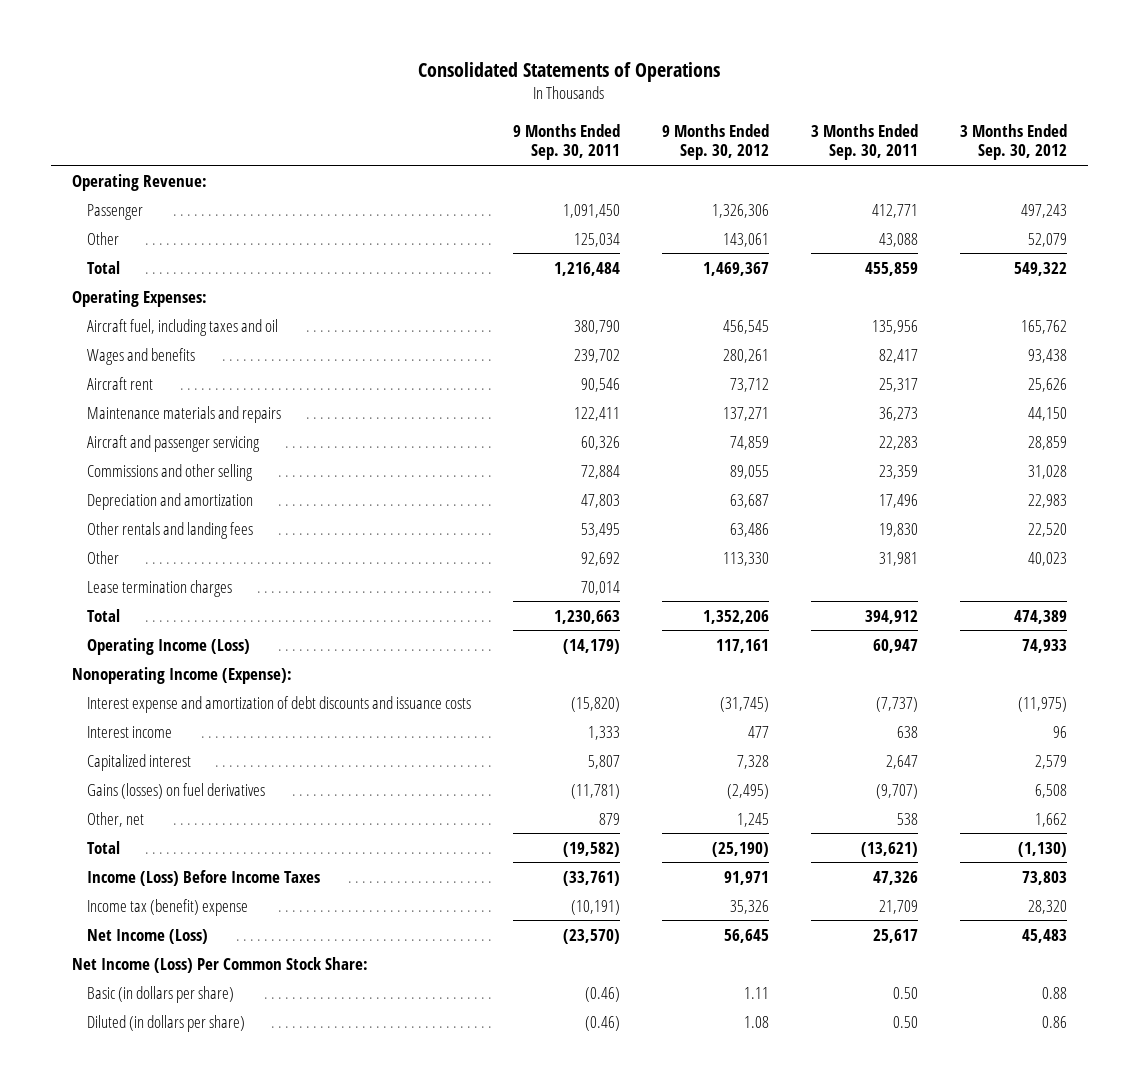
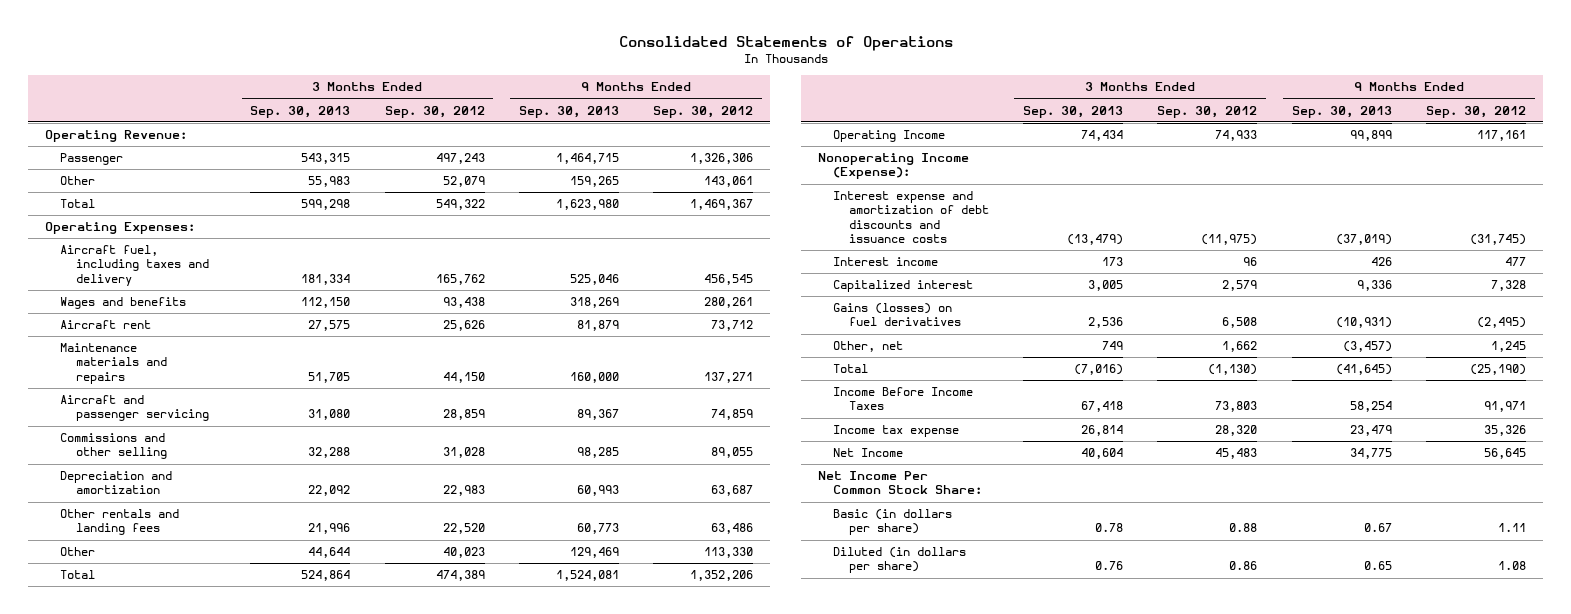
[512,123,620,161] 9 Months Ended Sep. 30, 2011 -> none
[810,123,918,161] 3 Months Ended Sep. 30, 2011 -> none
none -> [250,105,351,118] Sep. 30, 2013
none -> [518,105,619,118] Sep. 30, 2013
[87,318,279,336] Aircraft fuel, including taxes and oil -> [60,245,209,286] Aircraft fuel, including taxes and delivery
[87,579,233,597] Lease termination charges -> none
[87,637,251,655] Operating Income (Loss) -> [833,130,946,143] Operating Income
[87,869,321,886] Income (Loss) Before Income Taxes -> [833,387,974,411] Income Before Income Taxes
[87,898,249,916] Income tax (benefit) expense -> [833,425,960,438] Income tax expense
[87,928,209,944] Net Income (Loss) -> [833,448,904,458] Net Income
[71,956,368,973] Net Income (Loss) Per Common Stock Share: -> [817,471,983,495] Net Income Per Common Stock Share:

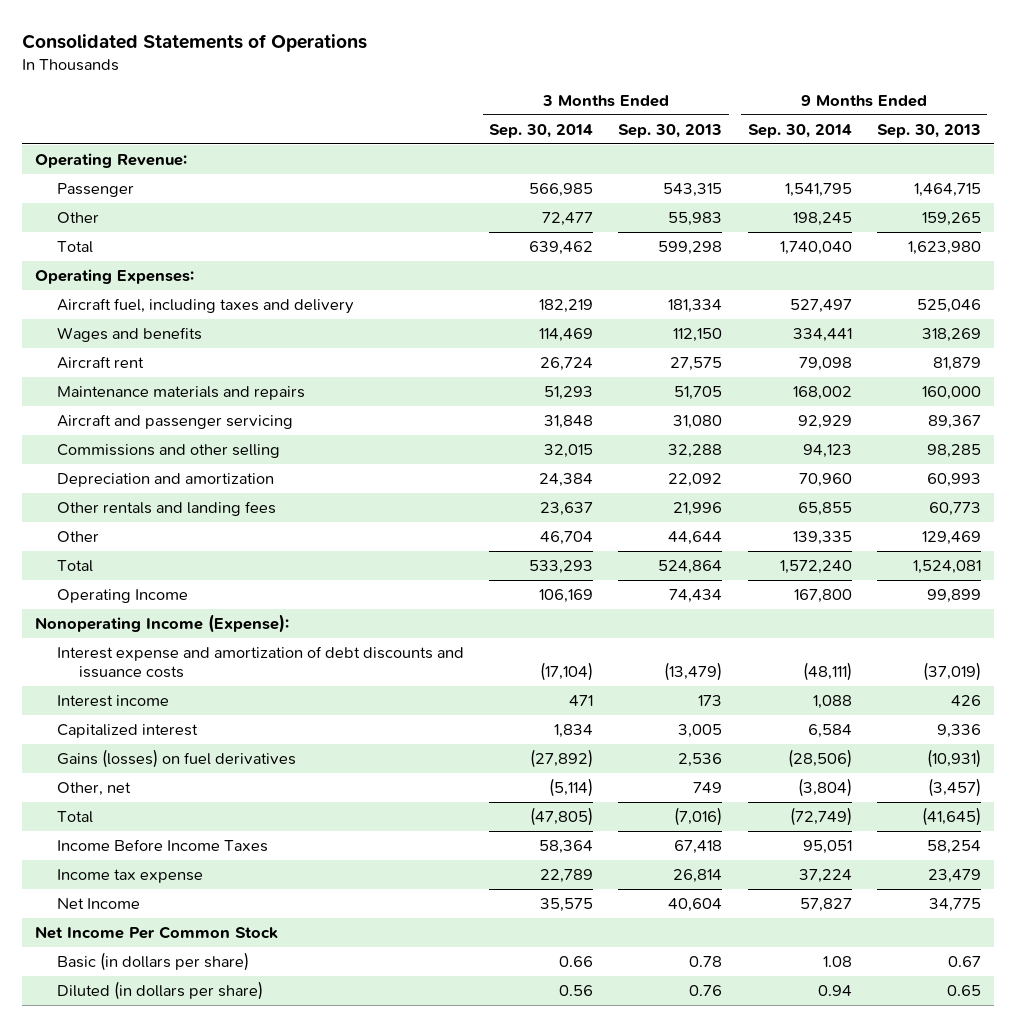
[384,105,485,118] Sep. 30, 2012 -> none
[653,105,754,118] Sep. 30, 2012 -> none
none -> [488,123,593,138] Sep. 30, 2014
none -> [747,123,852,138] Sep. 30, 2014
[817,471,983,495] Net Income Per Common Stock Share: -> [34,925,278,939] Net Income Per Common Stock

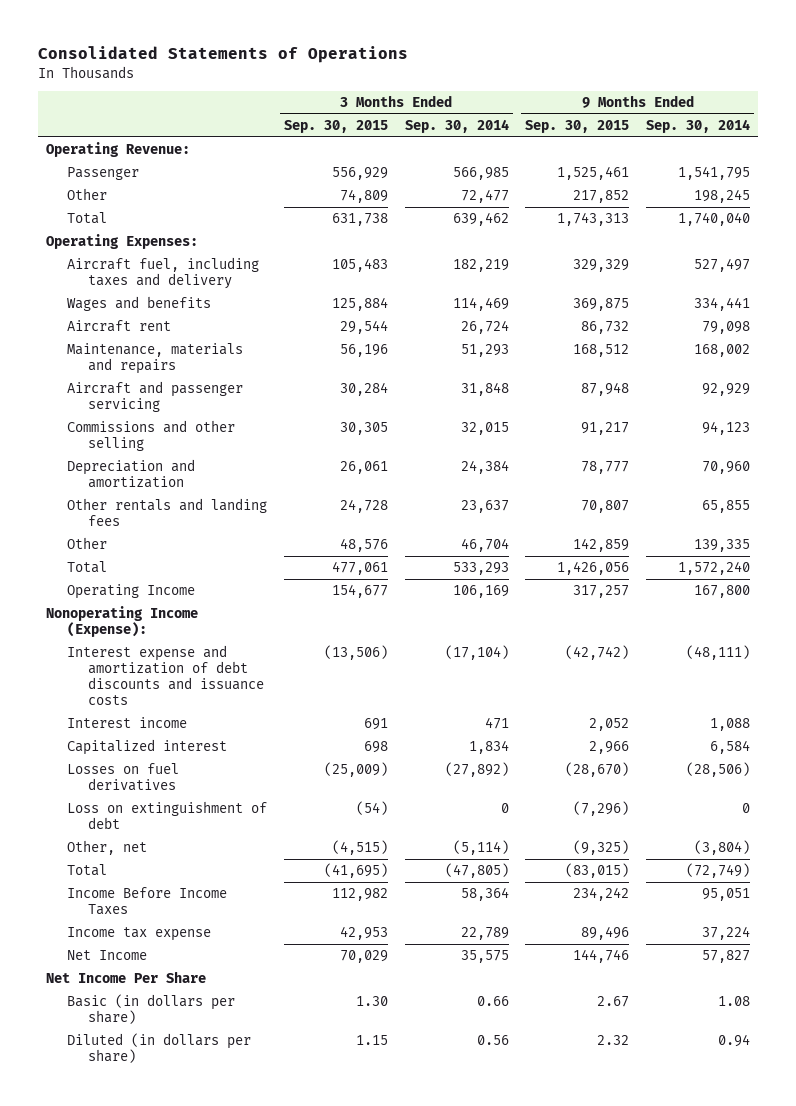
[618,123,723,138] Sep. 30, 2013 -> none
[876,123,981,138] Sep. 30, 2013 -> none
none -> [283,120,388,134] Sep. 30, 2015
none -> [525,120,630,134] Sep. 30, 2015
[56,385,305,400] Maintenance materials and repairs -> [67,343,244,375] Maintenance, materials and repairs
[56,748,296,768] Gains (losses) on fuel derivatives -> [67,763,180,792] Losses on fuel derivatives
none -> [67,801,268,830] Loss on extinguishment of debt
[34,925,278,939] Net Income Per Common Stock -> [46,971,207,984] Net Income Per Share

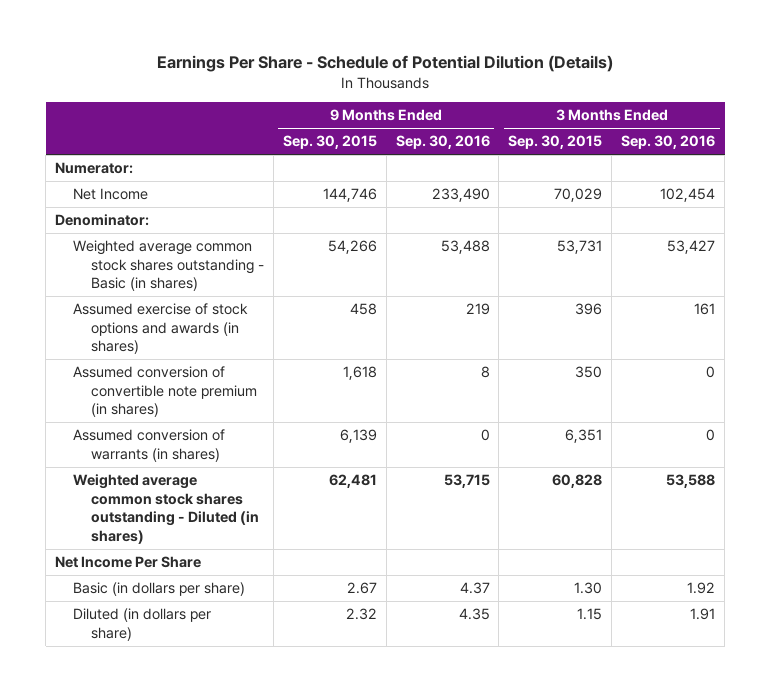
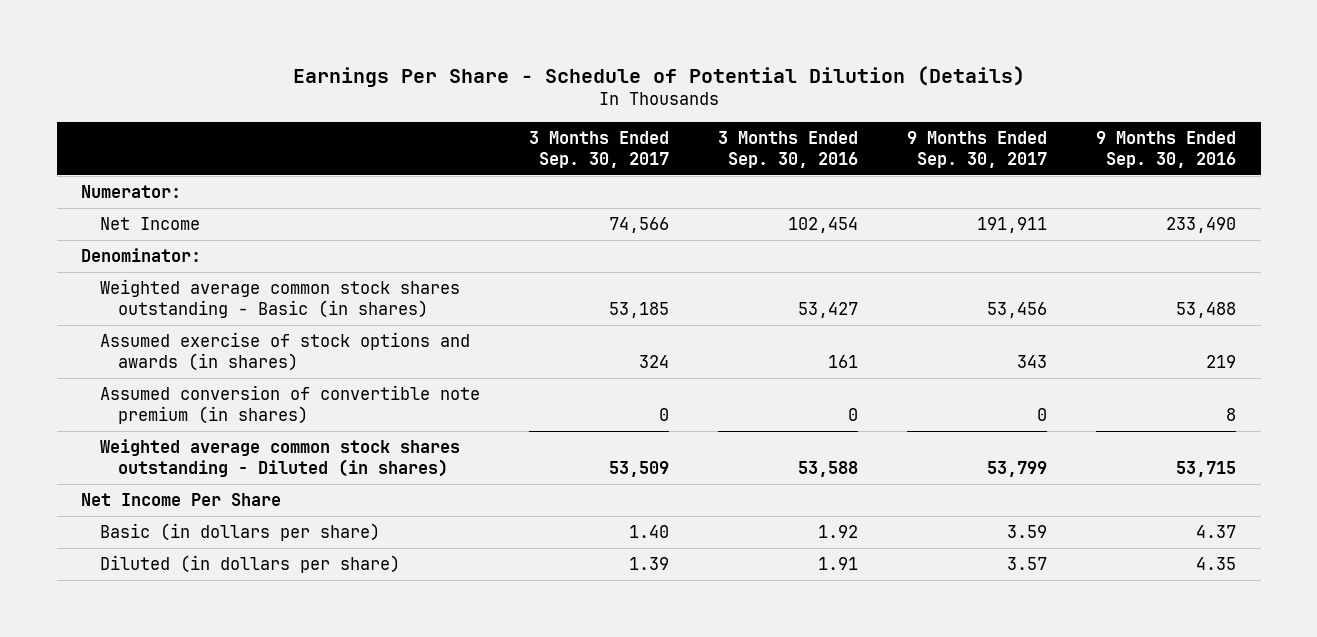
[282,135,377,150] Sep. 30, 2015 -> none
[508,135,603,150] Sep. 30, 2015 -> none
none -> [528,130,669,169] 3 Months Ended Sep. 30, 2017
none -> [907,130,1048,169] 9 Months Ended Sep. 30, 2017
[72,429,225,462] Assumed conversion of warrants (in shares) -> none

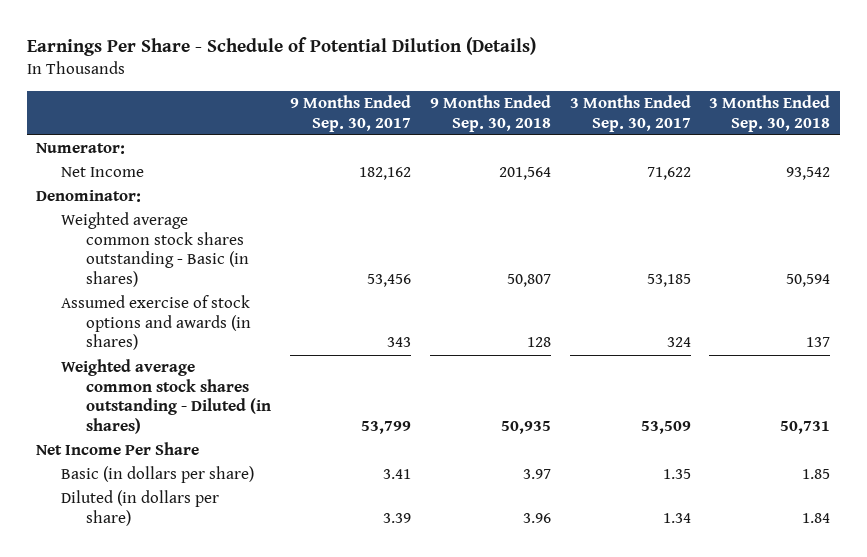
[717,130,858,169] 3 Months Ended Sep. 30, 2016 -> none
[1096,130,1237,169] 9 Months Ended Sep. 30, 2016 -> none
none -> [429,94,551,132] 9 Months Ended Sep. 30, 2018
none -> [709,94,831,132] 3 Months Ended Sep. 30, 2018
[608,216,669,233] 74,566 -> [646,167,691,181] 71,622
[977,216,1048,233] 191,911 -> [358,167,411,181] 182,162
[99,384,480,425] Assumed conversion of convertible note premium (in shares) -> none
[628,524,669,538] 1.40 -> [662,469,691,480] 1.35
[1007,524,1048,538] 3.59 -> [382,469,411,480] 3.41
[628,556,669,570] 1.39 -> [662,512,691,523] 1.34
[1007,556,1048,570] 3.57 -> [382,512,411,523] 3.39

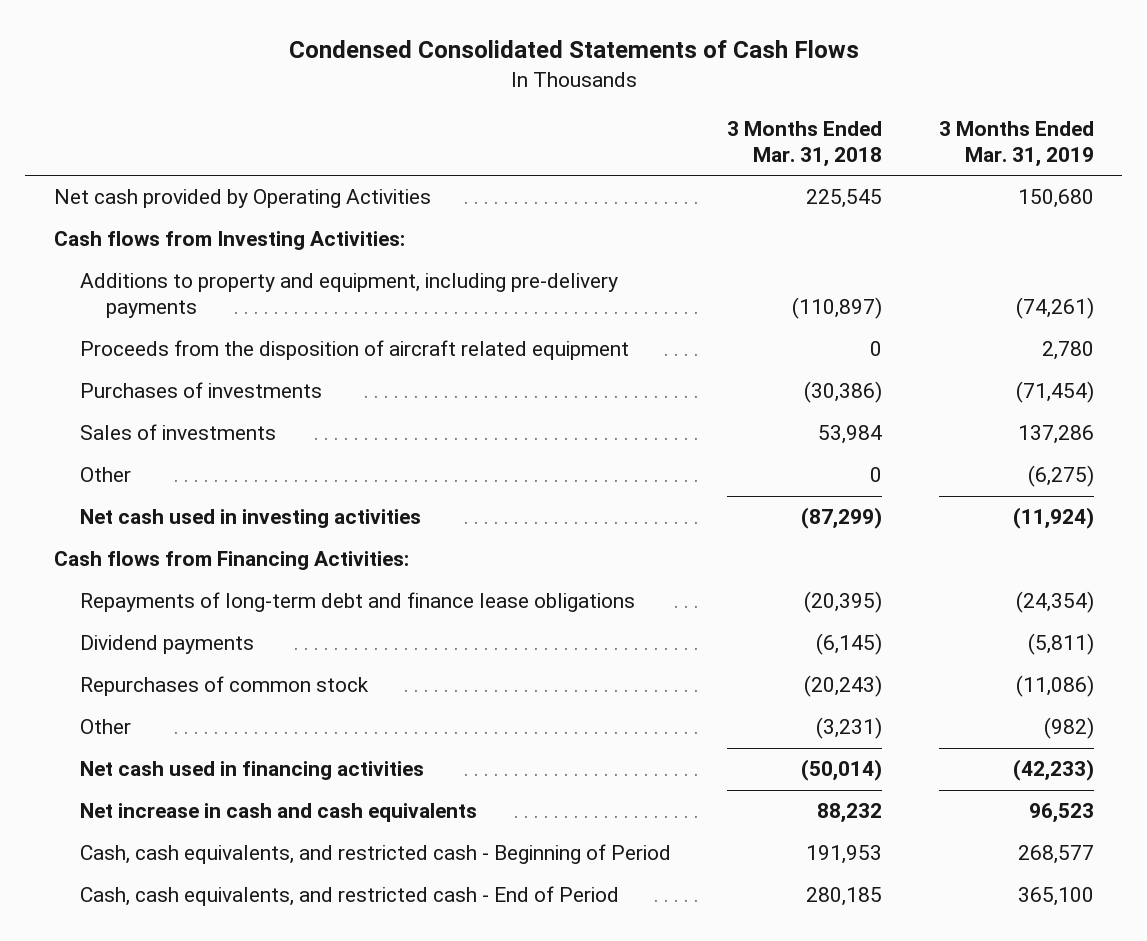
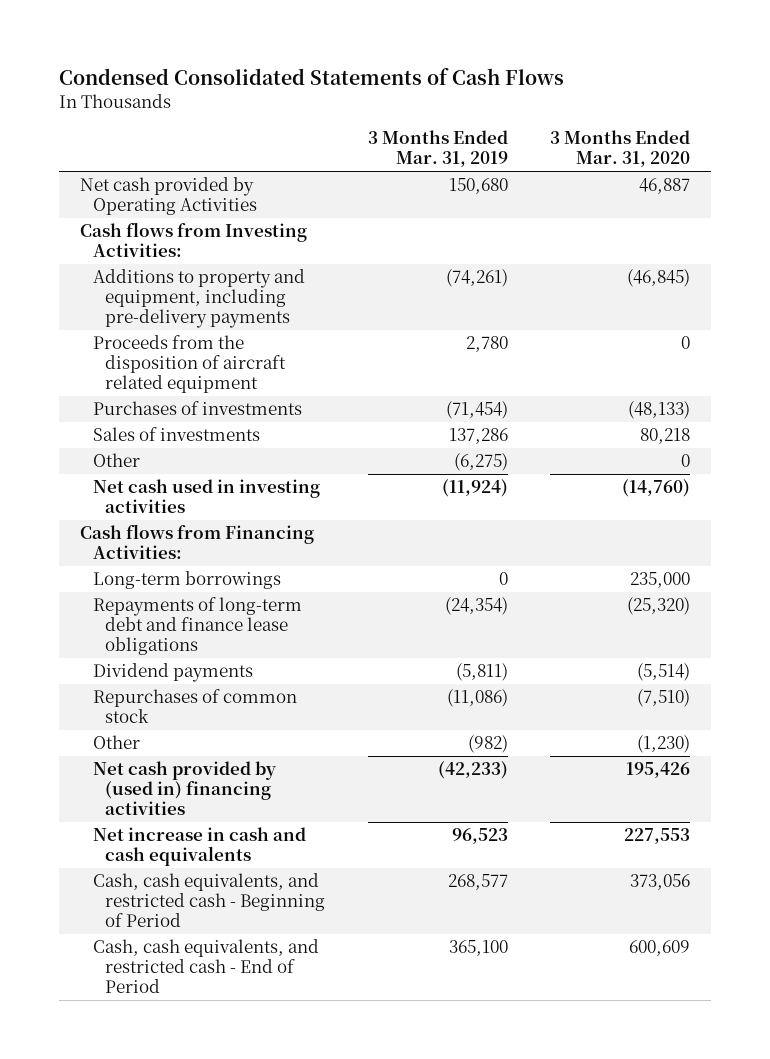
[727,120,883,167] 3 Months Ended Mar. 31, 2018 -> none
none -> [549,130,690,168] 3 Months Ended Mar. 31, 2020
none -> [92,571,281,590] Long-term borrowings
[79,761,424,781] Net cash used in financing activities -> [92,761,276,816] Net cash provided by (used in) financing activities

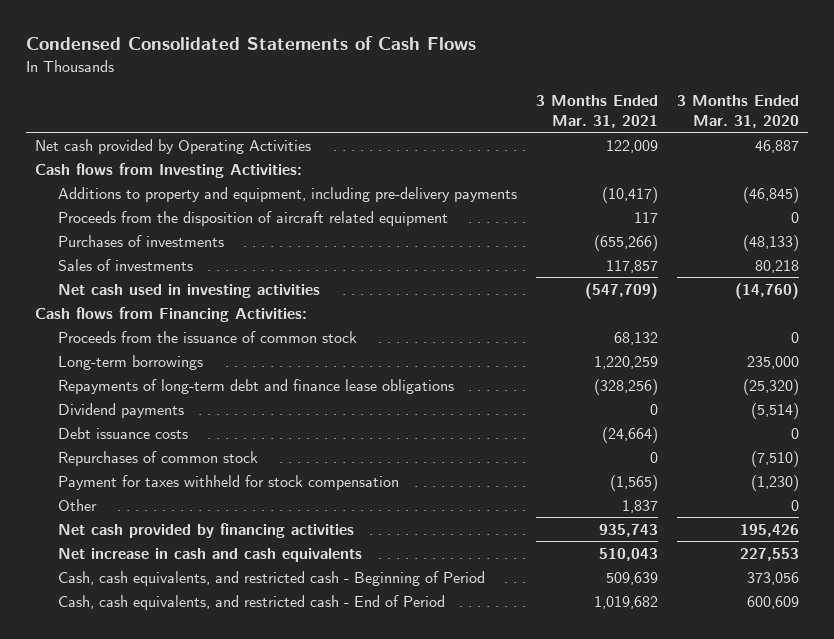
[367,130,508,168] 3 Months Ended Mar. 31, 2019 -> none
none -> [535,94,658,128] 3 Months Ended Mar. 31, 2021
none -> [57,330,357,343] Proceeds from the issuance of common stock
none -> [57,426,188,439] Debt issuance costs
[92,735,140,750] Other -> [57,474,399,490] Payment for taxes withheld for stock compensation
[92,453,140,468] Other -> [57,498,97,511] Other
[92,761,276,816] Net cash provided by (used in) financing activities -> [57,522,354,538] Net cash provided by financing activities

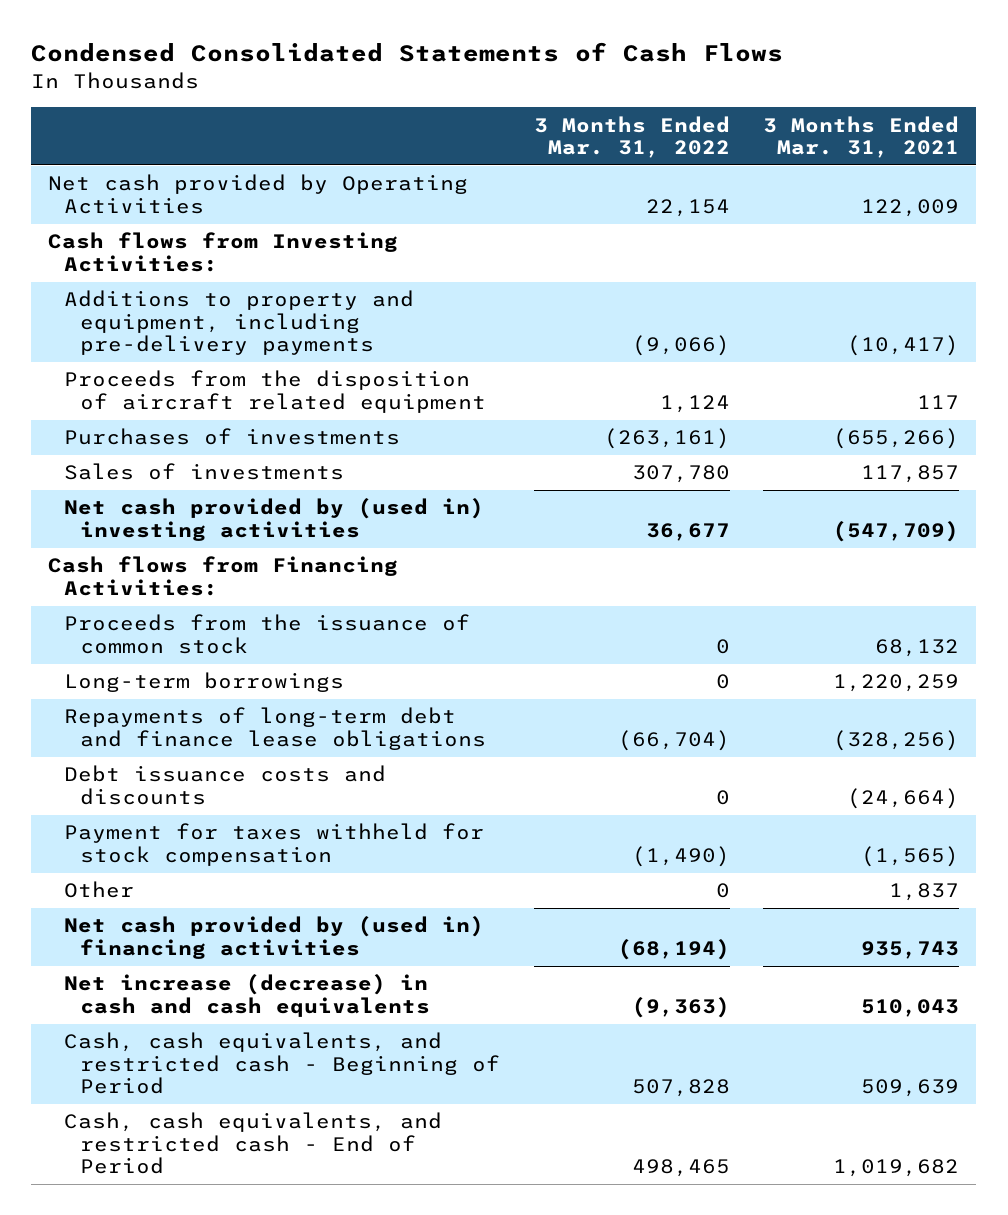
[676,94,799,128] 3 Months Ended Mar. 31, 2020 -> none
none -> [533,115,730,158] 3 Months Ended Mar. 31, 2022
[57,283,320,298] Net cash used in investing activities -> [63,498,484,541] Net cash provided by (used in) investing activities
[57,402,184,418] Dividend payments -> none
[57,450,258,466] Repurchases of common stock -> none
[57,426,188,439] Debt issuance costs -> [63,765,386,805] Debt issuance costs and discounts
[57,522,354,538] Net cash provided by financing activities -> [63,916,484,959] Net cash provided by (used in) financing activities
[57,547,362,562] Net increase in cash and cash equivalents -> [63,974,430,1017] Net increase (decrease) in cash and cash equivalents

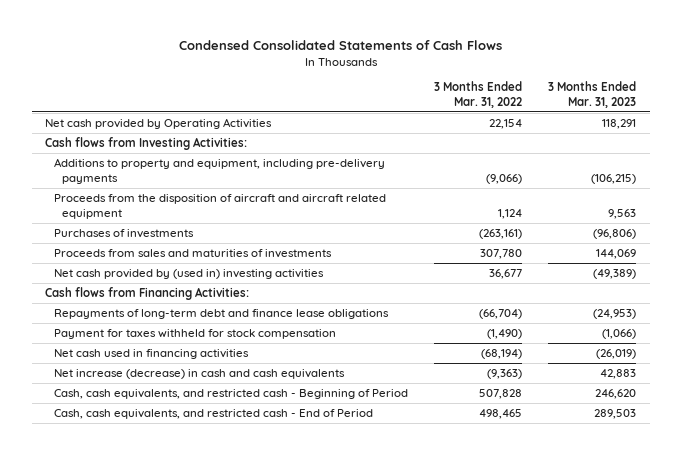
[763,115,960,158] 3 Months Ended Mar. 31, 2021 -> none
none -> [548,81,637,108] 3 Months Ended Mar. 31, 2023
[63,370,486,413] Proceeds from the disposition of aircraft related equipment -> [53,194,386,219] Proceeds from the disposition of aircraft and aircraft related equipment
[63,463,344,481] Sales of investments -> [53,249,332,259] Proceeds from sales and maturities of investments
[63,614,470,654] Proceeds from the issuance of common stock -> none
[63,672,344,693] Long-term borrowings -> none
[63,765,386,805] Debt issuance costs and discounts -> none
[63,881,134,899] Other -> none
[63,916,484,959] Net cash provided by (used in) financing activities -> [53,349,249,360] Net cash used in financing activities

